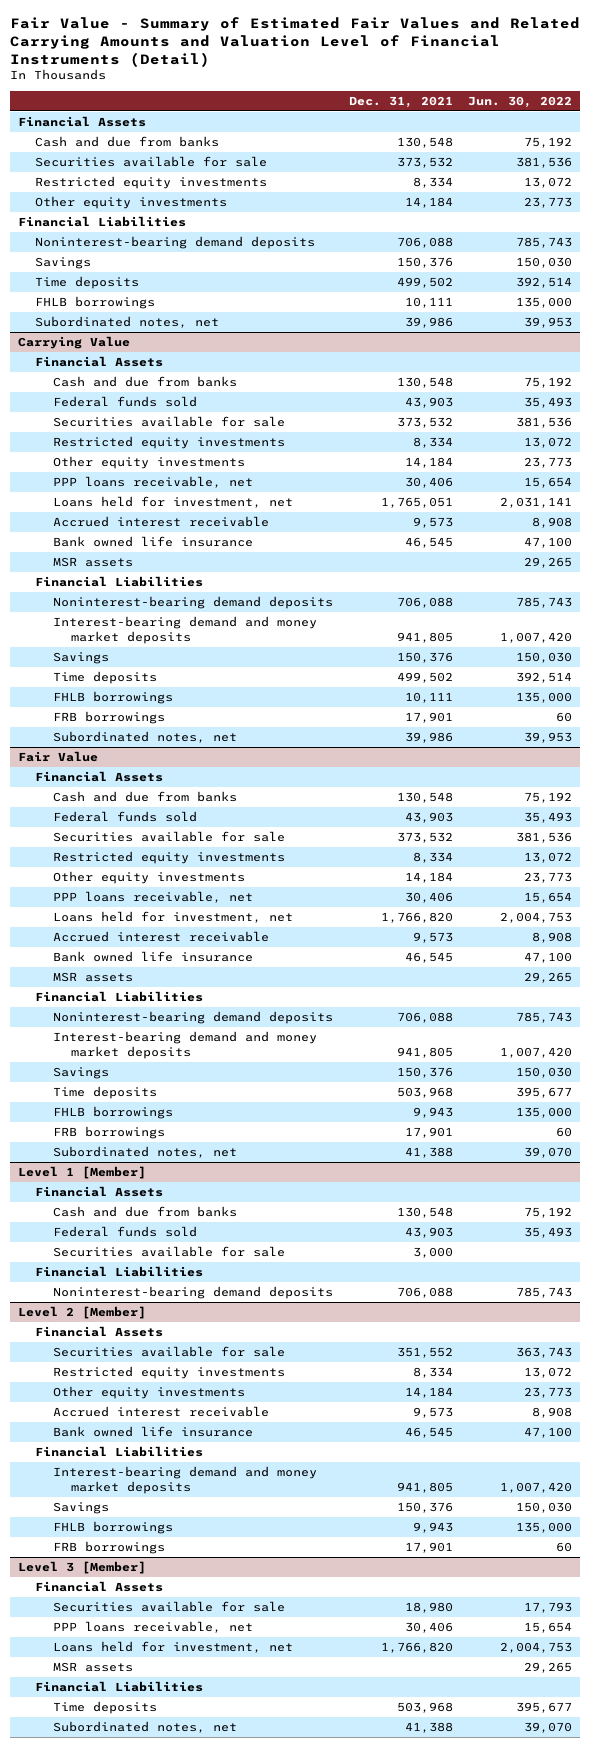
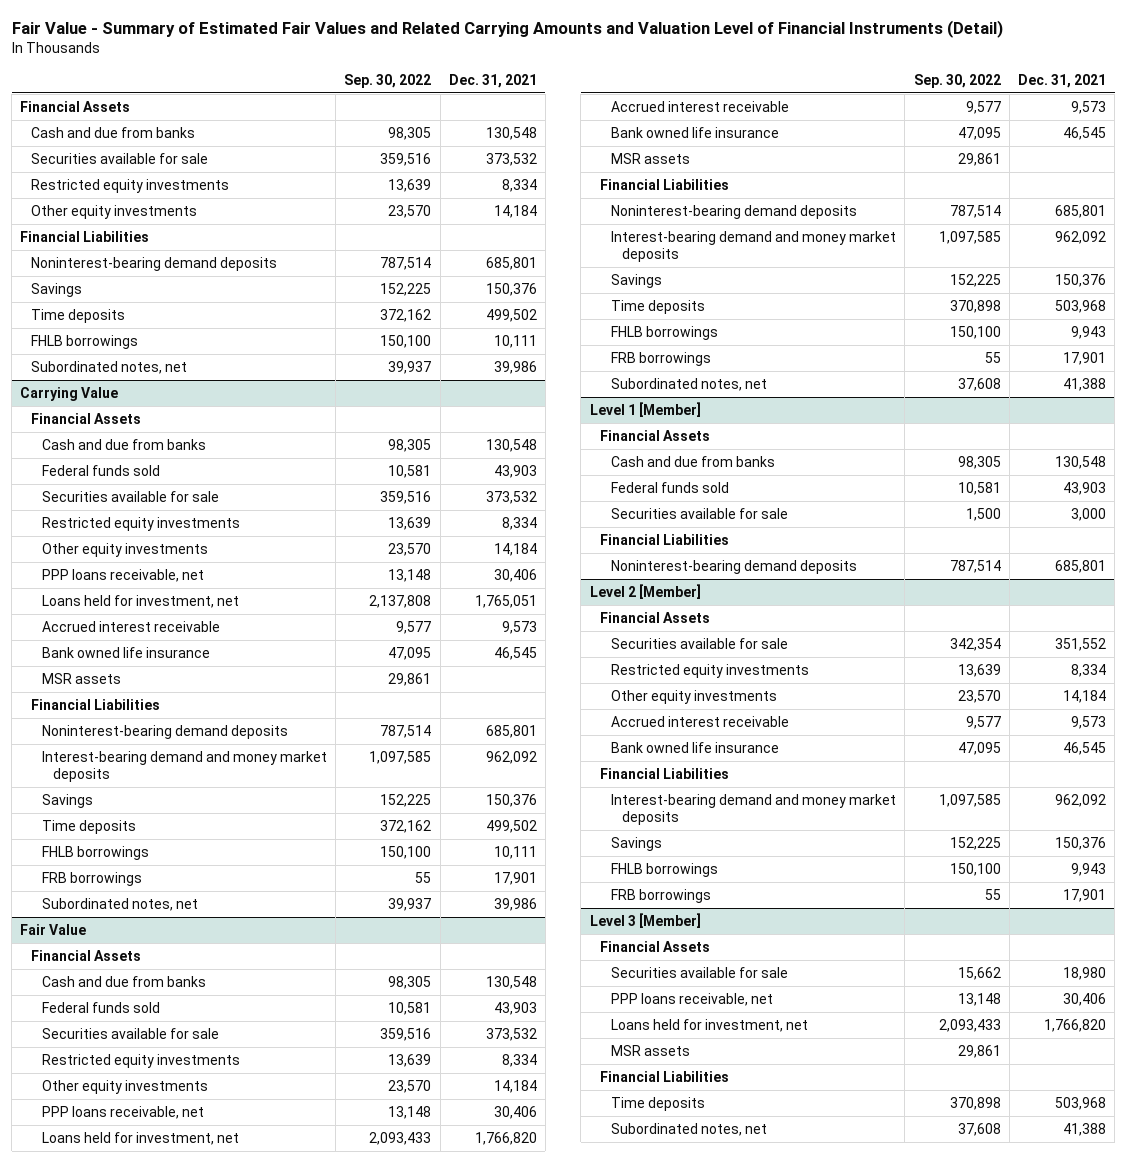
[468,95,573,108] Jun. 30, 2022 -> none
none -> [344,73,432,88] Sep. 30, 2022
[396,236,453,248] 706,088 -> [485,256,537,270] 685,801
[396,596,453,608] 706,088 -> [485,724,537,738] 685,801
[396,631,453,643] 941,805 -> [485,750,537,764] 962,092
[396,1011,453,1023] 706,088 -> [1055,204,1107,218] 685,801
[396,1046,453,1058] 941,805 -> [1055,230,1107,244] 962,092
[396,1286,453,1298] 706,088 -> [1055,559,1107,573] 685,801
[396,1481,453,1493] 941,805 -> [1055,793,1107,807] 962,092

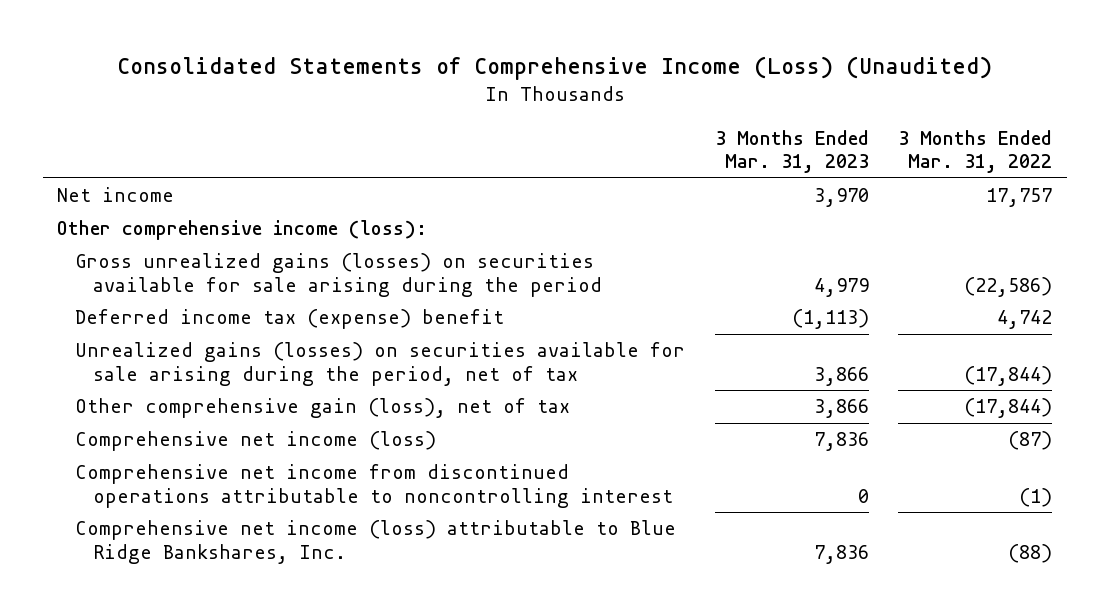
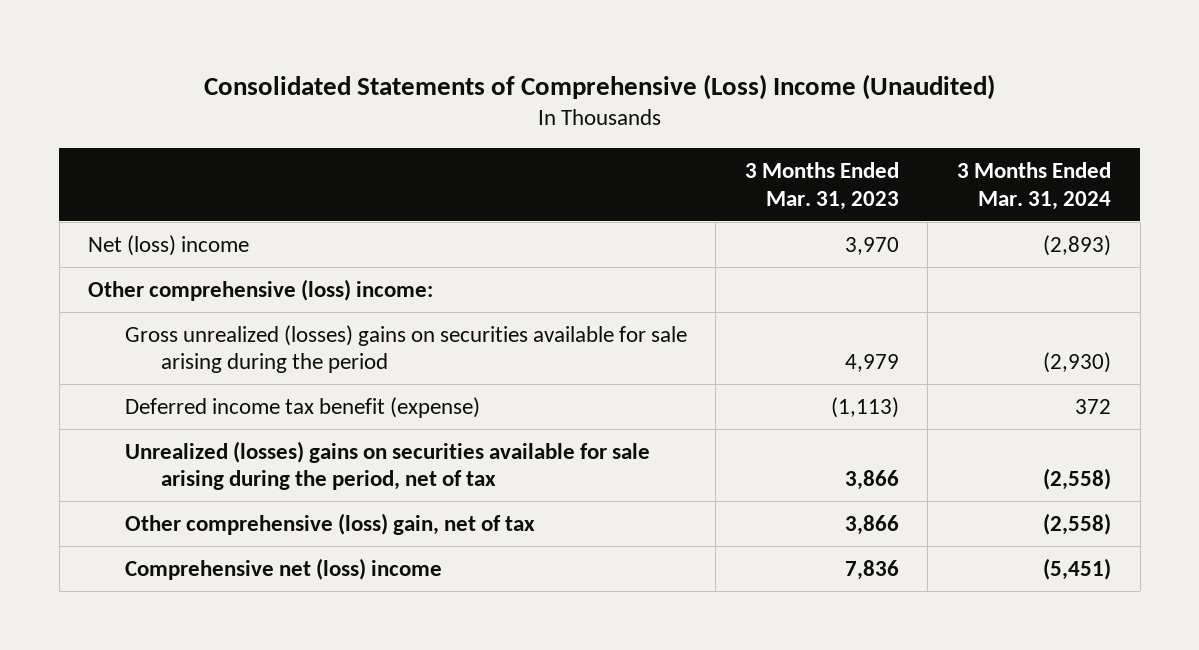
[116,55,992,80] Consolidated Statements of Comprehensive Income (Loss) (Unaudited) -> [203,73,995,100] Consolidated Statements of Comprehensive (Loss) Income (Unaudited)
[897,129,1052,174] 3 Months Ended Mar. 31, 2022 -> none
none -> [957,162,1112,210] 3 Months Ended Mar. 31, 2024
[75,464,674,509] Comprehensive net income from discontinued operations attributable to noncontrolling interest -> none
[75,520,677,565] Comprehensive net income (loss) attributable to Blue Ridge Bankshares, Inc. -> none
[57,187,175,203] Net income -> [88,234,250,256] Net (loss) income
[57,220,428,241] Other comprehensive income (loss): -> [88,278,434,301] Other comprehensive (loss) income:
[75,253,603,298] Gross unrealized gains (losses) on securities available for sale arising during the period -> [124,324,687,374] Gross unrealized (losses) gains on securities available for sale arising during the period
[75,309,505,330] Deferred income tax (expense) benefit -> [124,396,480,418] Deferred income tax benefit (expense)
[75,342,686,387] Unrealized gains (losses) on securities available for sale arising during the period, net of tax -> [124,440,650,491] Unrealized (losses) gains on securities available for sale arising during the period, net of tax
[75,398,571,419] Other comprehensive gain (loss), net of tax -> [124,512,535,535] Other comprehensive (loss) gain, net of tax
[75,431,437,452] Comprehensive net income (loss) -> [124,557,442,580] Comprehensive net (loss) income

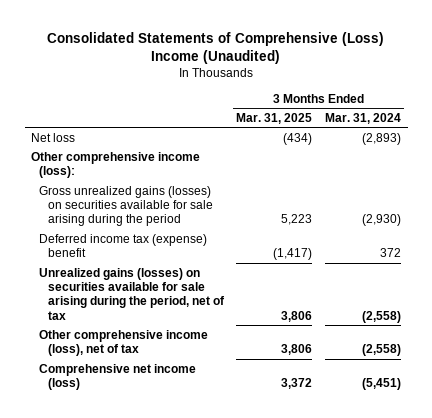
[744,162,899,210] 3 Months Ended Mar. 31, 2023 -> none
none -> [236,112,313,124] Mar. 31, 2025
[88,234,250,256] Net (loss) income -> [31,132,76,142] Net loss
[88,278,434,301] Other comprehensive (loss) income: -> [31,151,201,179] Other comprehensive income (loss):
[124,324,687,374] Gross unrealized (losses) gains on securities available for sale arising during the period -> [39,185,213,227] Gross unrealized gains (losses) on securities available for sale arising during the period
[124,396,480,418] Deferred income tax benefit (expense) -> [39,233,208,258] Deferred income tax (expense) benefit
[124,440,650,491] Unrealized (losses) gains on securities available for sale arising during the period, net of tax -> [39,267,225,320] Unrealized gains (losses) on securities available for sale arising during the period, net of tax
[124,512,535,535] Other comprehensive (loss) gain, net of tax -> [39,329,209,357] Other comprehensive income (loss), net of tax
[124,557,442,580] Comprehensive net (loss) income -> [39,363,197,391] Comprehensive net income (loss)

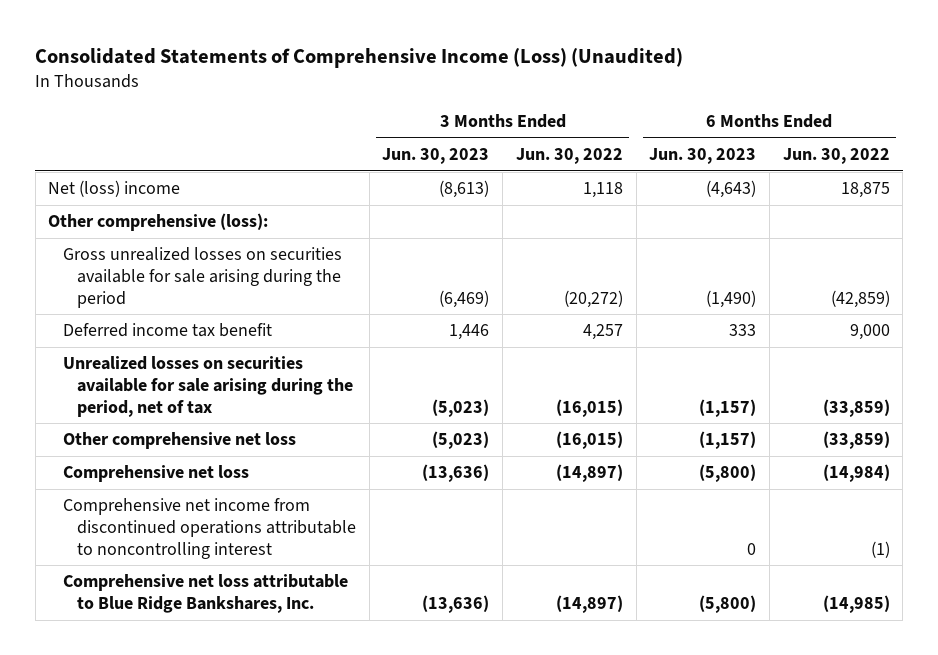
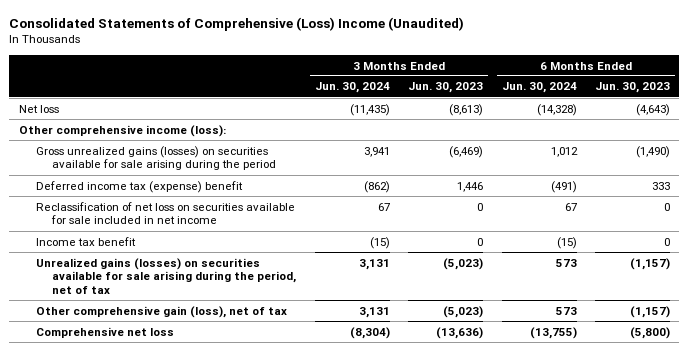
[35,47,684,68] Consolidated Statements of Comprehensive Income (Loss) (Unaudited) -> [9,16,465,31] Consolidated Statements of Comprehensive (Loss) Income (Unaudited)
[515,148,623,165] Jun. 30, 2022 -> none
[782,148,890,165] Jun. 30, 2022 -> none
none -> [314,82,390,94] Jun. 30, 2024
none -> [501,82,577,94] Jun. 30, 2024
[48,180,181,198] Net (loss) income -> [18,104,59,113] Net loss
[48,213,269,232] Other comprehensive (loss): -> [18,124,226,137] Other comprehensive income (loss):
[62,247,342,308] Gross unrealized losses on securities available for sale arising during the period -> [35,145,277,171] Gross unrealized gains (losses) on securities available for sale arising during the period
[62,323,272,338] Deferred income tax benefit -> [35,180,243,193] Deferred income tax (expense) benefit
none -> [35,201,295,225] Reclassification of net loss on securities available for sale included in net income
none -> [35,236,136,246] Income tax benefit
[62,356,354,417] Unrealized losses on securities available for sale arising during the period, net of tax -> [35,257,297,295] Unrealized gains (losses) on securities available for sale arising during the period, net of tax
[62,432,296,450] Other comprehensive net loss -> [35,305,287,318] Other comprehensive gain (loss), net of tax
[62,498,357,559] Comprehensive net income from discontinued operations attributable to noncontrolling interest -> none
[62,574,348,614] Comprehensive net loss attributable to Blue Ridge Bankshares, Inc. -> none

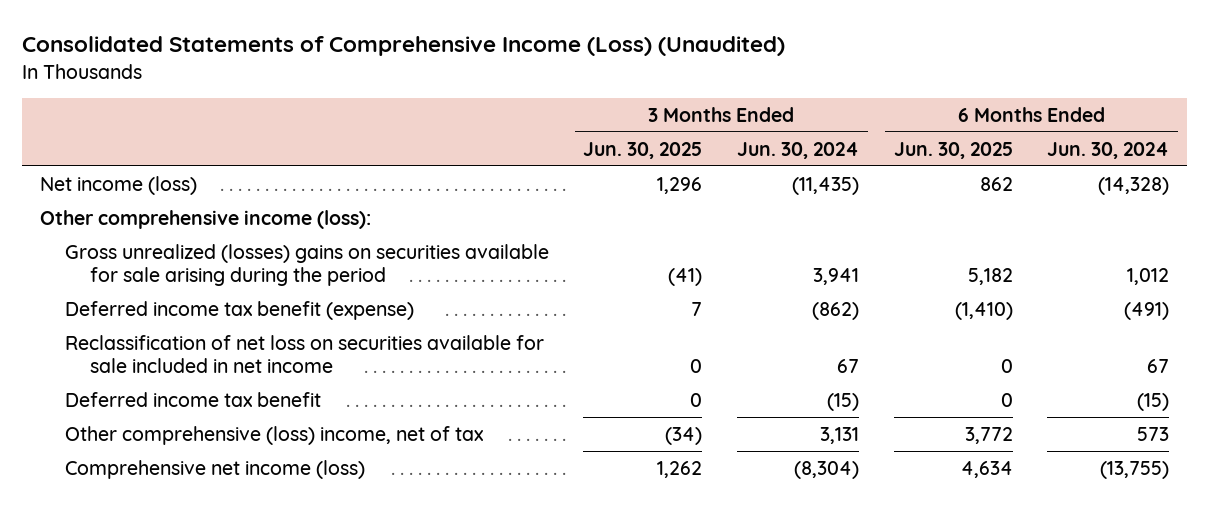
[9,16,465,31] Consolidated Statements of Comprehensive (Loss) Income (Unaudited) -> [22,36,786,57] Consolidated Statements of Comprehensive Income (Loss) (Unaudited)
[408,82,484,94] Jun. 30, 2023 -> none
[595,82,671,94] Jun. 30, 2023 -> none
none -> [583,141,703,159] Jun. 30, 2025
none -> [893,141,1013,159] Jun. 30, 2025
[18,104,59,113] Net loss -> [39,175,197,195] Net income (loss)
[35,145,277,171] Gross unrealized gains (losses) on securities available for sale arising during the period -> [64,243,549,286] Gross unrealized (losses) gains on securities available for sale arising during the period
[35,180,243,193] Deferred income tax (expense) benefit -> [64,300,414,320] Deferred income tax benefit (expense)
[35,257,297,295] Unrealized gains (losses) on securities available for sale arising during the period, net of tax -> none
[35,236,136,246] Income tax benefit -> [64,391,321,407] Deferred income tax benefit
[35,305,287,318] Other comprehensive gain (loss), net of tax -> [64,425,484,445] Other comprehensive (loss) income, net of tax
[35,326,174,338] Comprehensive net loss -> [64,459,365,479] Comprehensive net income (loss)

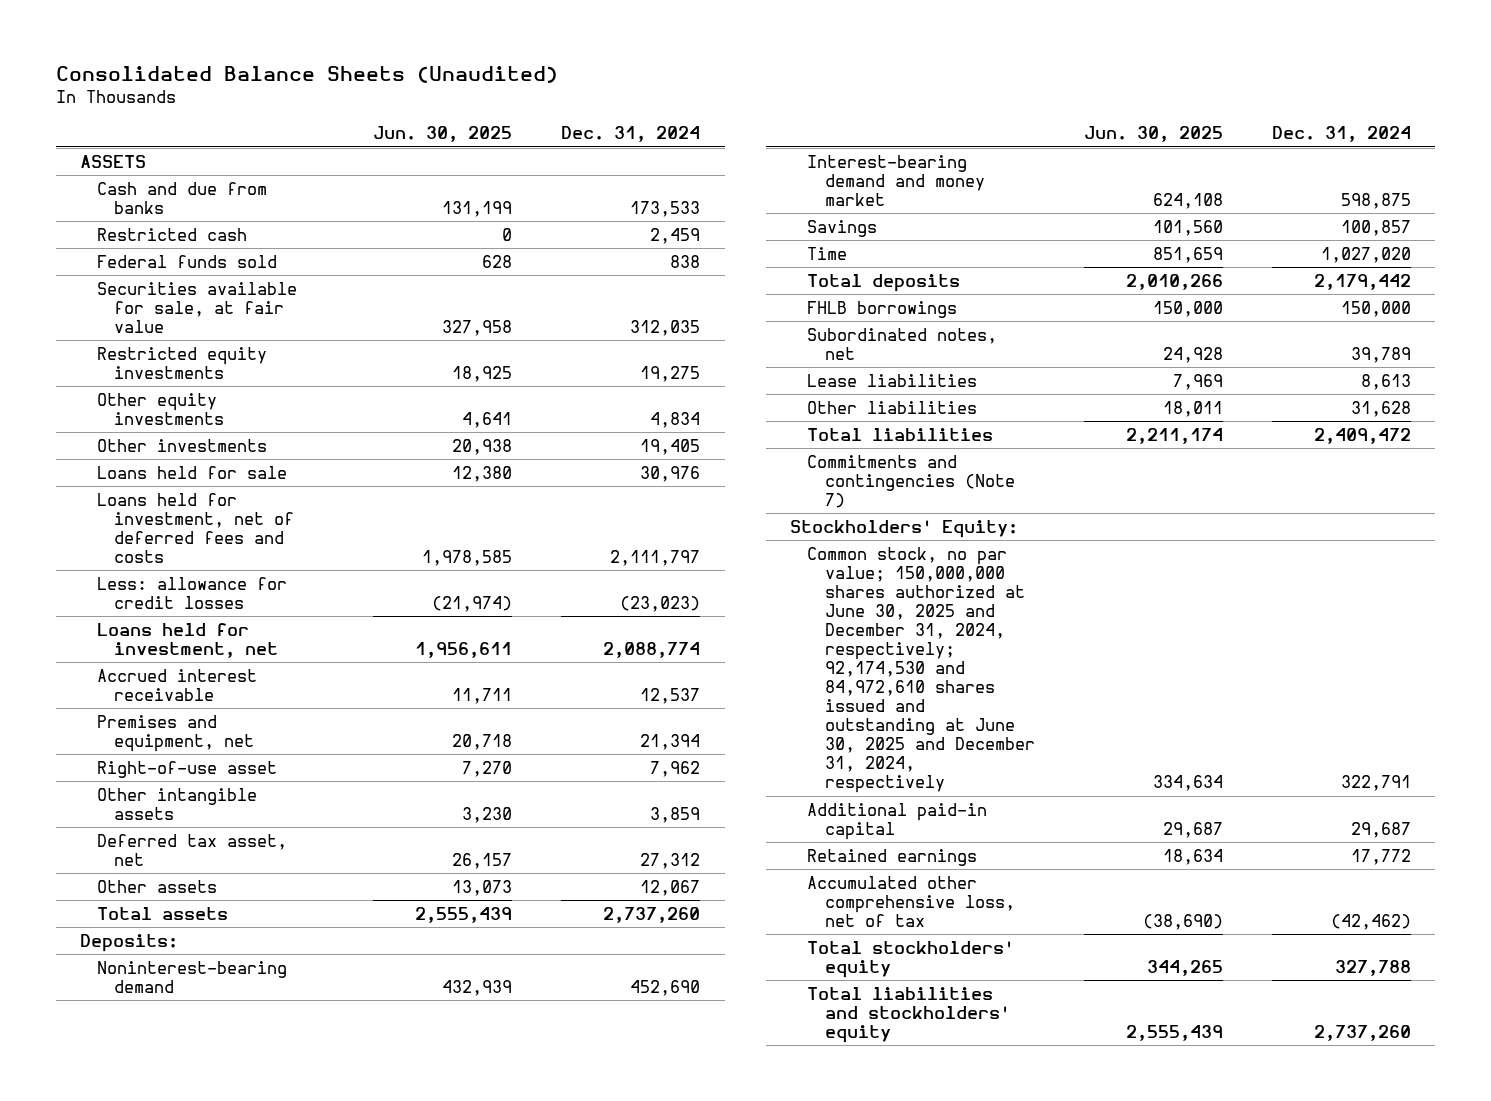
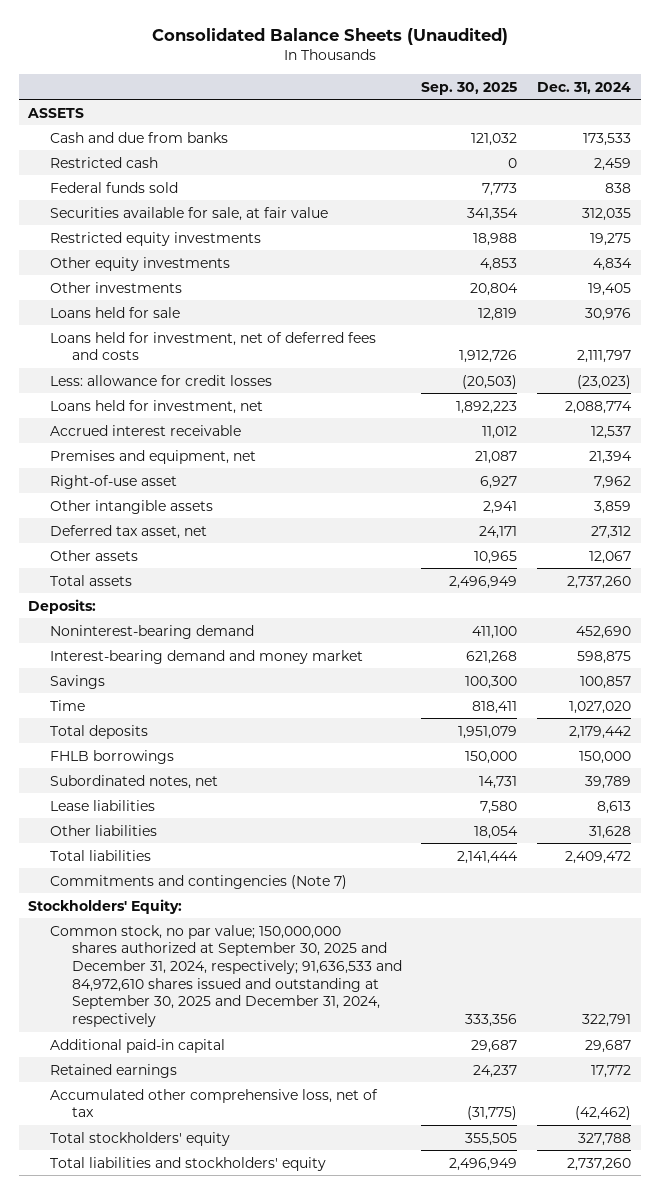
[373,126,513,143] Jun. 30, 2025 -> none
none -> [421,81,518,95] Sep. 30, 2025
[807,546,1035,794] Common stock, no par value; 150,000,000 shares authorized at June 30, 2025 and December 31, 2024, respectively; 92,174,530 and 84,972,610 shares issued and outstanding at June 30, 2025 and December 31, 2024, respectively -> [49,924,402,1027] Common stock, no par value; 150,000,000 shares authorized at September 30, 2025 and December 31, 2024, respectively; 91,636,533 and 84,972,610 shares issued and outstanding at September 30, 2025 and December 31, 2024, respectively

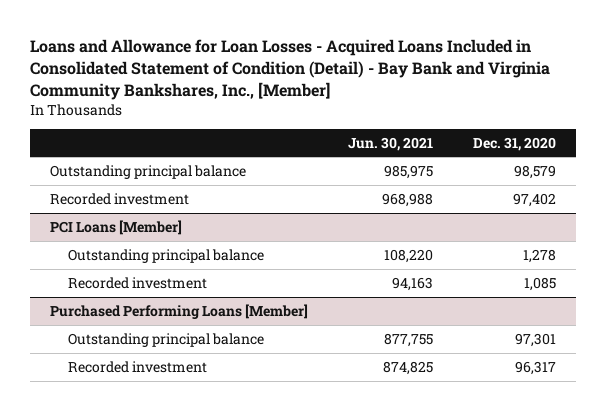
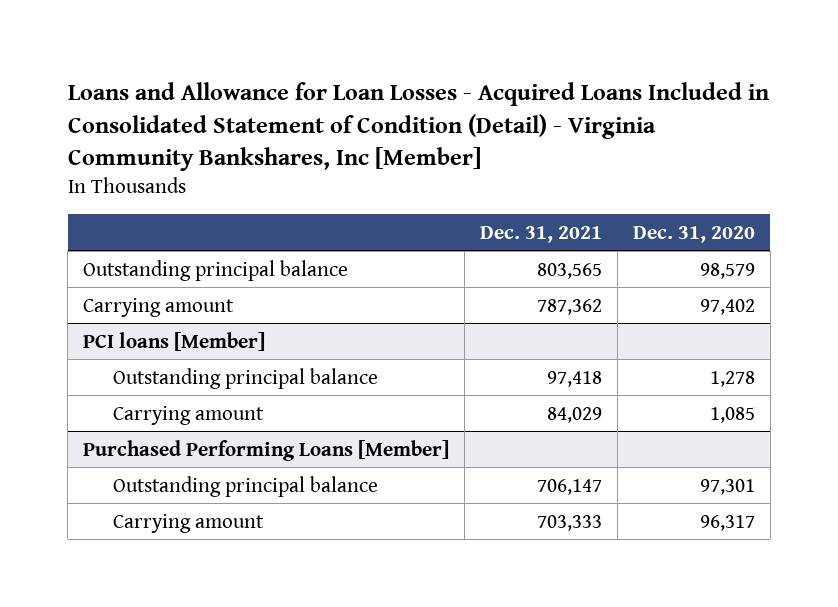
[30,38,551,100] Loans and Allowance for Loan Losses - Acquired Loans Included in Consolidated Statement of Condition (Detail) - Bay Bank and Virginia Community Bankshares, Inc., [Member] -> [67,82,769,171] Loans and Allowance for Loan Losses - Acquired Loans Included in Consolidated Statement of Condition (Detail) - Virginia Community Bankshares, Inc [Member]
[348,136,434,151] Jun. 30, 2021 -> none
none -> [480,225,603,243] Dec. 31, 2021
[50,192,190,205] Recorded investment -> [83,297,235,317] Carrying amount
[50,219,183,235] PCI Loans [Member] -> [83,331,266,351] PCI loans [Member]
[67,276,207,289] Recorded investment -> [112,405,264,425] Carrying amount
[67,360,207,373] Recorded investment -> [112,513,264,533] Carrying amount

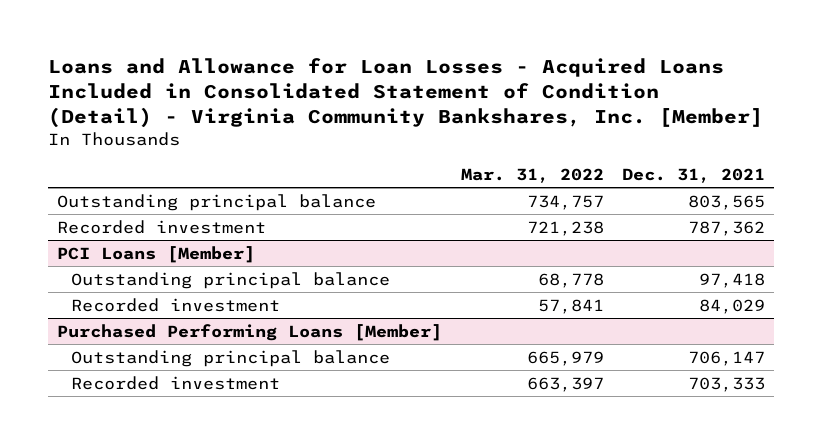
[67,82,769,171] Loans and Allowance for Loan Losses - Acquired Loans Included in Consolidated Statement of Condition (Detail) - Virginia Community Bankshares, Inc [Member] -> [48,58,764,129] Loans and Allowance for Loan Losses - Acquired Loans Included in Consolidated Statement of Condition (Detail) - Virginia Community Bankshares, Inc. [Member]
[632,225,755,243] Dec. 31, 2020 -> none
none -> [460,168,604,184] Mar. 31, 2022
[83,297,235,317] Carrying amount -> [57,219,267,234] Recorded investment
[83,331,266,351] PCI loans [Member] -> [57,245,256,263] PCI Loans [Member]
[112,405,264,425] Carrying amount -> [71,297,281,312] Recorded investment
[112,513,264,533] Carrying amount -> [71,375,281,390] Recorded investment

